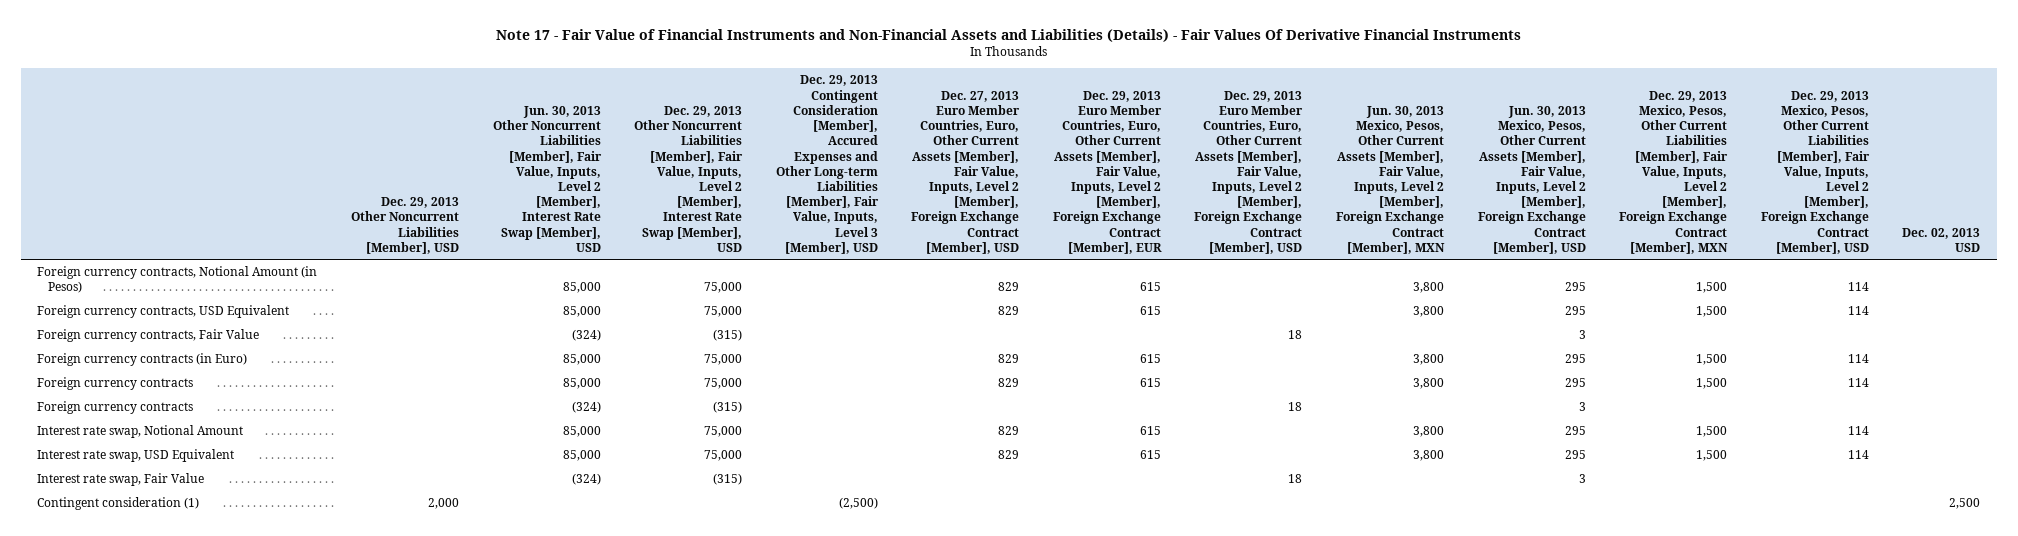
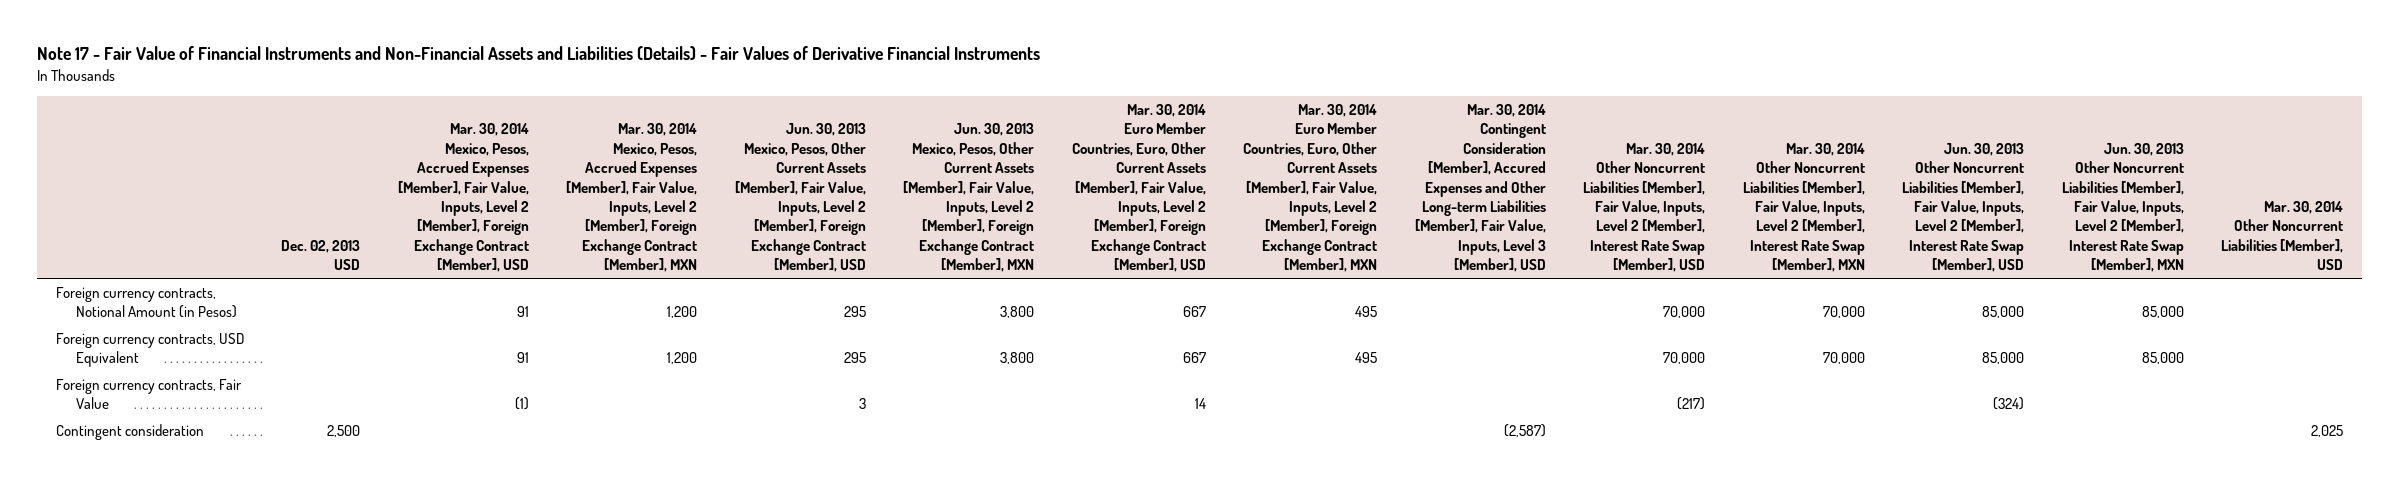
[495,28,1521,42] Note 17 - Fair Value of Financial Instruments and Non-Financial Assets and Liabilities (Details) - Fair Values Of Derivative Financial Instruments -> [37,46,1041,61] Note 17 - Fair Value of Financial Instruments and Non-Financial Assets and Liabilities (Details) - Fair Values of Derivative Financial Instruments
[351,197,460,254] Dec. 29, 2013 Other Noncurrent Liabilities [Member], USD -> none
[634,105,744,252] Dec. 29, 2013 Other Noncurrent Liabilities [Member], Fair Value, Inputs, Level 2 [Member], Interest Rate Swap [Member], USD -> none
[775,75,879,254] Dec. 29, 2013 Contingent Consideration [Member], Accured Expenses and Other Long-term Liabilities [Member], Fair Value, Inputs, Level 3 [Member], USD -> none
[911,90,1021,254] Dec. 27, 2013 Euro Member Countries, Euro, Other Current Assets [Member], Fair Value, Inputs, Level 2 [Member], Foreign Exchange Contract [Member], USD -> none
[1052,90,1162,254] Dec. 29, 2013 Euro Member Countries, Euro, Other Current Assets [Member], Fair Value, Inputs, Level 2 [Member], Foreign Exchange Contract [Member], EUR -> none
[1194,90,1304,254] Dec. 29, 2013 Euro Member Countries, Euro, Other Current Assets [Member], Fair Value, Inputs, Level 2 [Member], Foreign Exchange Contract [Member], USD -> none
[1619,90,1729,254] Dec. 29, 2013 Mexico, Pesos, Other Current Liabilities [Member], Fair Value, Inputs, Level 2 [Member], Foreign Exchange Contract [Member], MXN -> none
[1760,90,1870,254] Dec. 29, 2013 Mexico, Pesos, Other Current Liabilities [Member], Fair Value, Inputs, Level 2 [Member], Foreign Exchange Contract [Member], USD -> none
none -> [397,123,529,273] Mar. 30, 2014 Mexico, Pesos, Accrued Expenses [Member], Fair Value, Inputs, Level 2 [Member], Foreign Exchange Contract [Member], USD
none -> [566,123,698,273] Mar. 30, 2014 Mexico, Pesos, Accrued Expenses [Member], Fair Value, Inputs, Level 2 [Member], Foreign Exchange Contract [Member], MXN
none -> [1071,103,1206,273] Mar. 30, 2014 Euro Member Countries, Euro, Other Current Assets [Member], Fair Value, Inputs, Level 2 [Member], Foreign Exchange Contract [Member], USD
none -> [1243,103,1378,273] Mar. 30, 2014 Euro Member Countries, Euro, Other Current Assets [Member], Fair Value, Inputs, Level 2 [Member], Foreign Exchange Contract [Member], MXN
none -> [1414,103,1546,273] Mar. 30, 2014 Contingent Consideration [Member], Accured Expenses and Other Long-term Liabilities [Member], Fair Value, Inputs, Level 3 [Member], USD
none -> [1583,142,1706,273] Mar. 30, 2014 Other Noncurrent Liabilities [Member], Fair Value, Inputs, Level 2 [Member], Interest Rate Swap [Member], USD
none -> [1742,142,1865,273] Mar. 30, 2014 Other Noncurrent Liabilities [Member], Fair Value, Inputs, Level 2 [Member], Interest Rate Swap [Member], MXN
none -> [2061,142,2184,273] Jun. 30, 2013 Other Noncurrent Liabilities [Member], Fair Value, Inputs, Level 2 [Member], Interest Rate Swap [Member], MXN
none -> [2221,200,2344,271] Mar. 30, 2014 Other Noncurrent Liabilities [Member], USD
[37,353,248,367] Foreign currency contracts (in Euro) -> none
[37,377,194,391] Foreign currency contracts -> none
[37,401,194,415] Foreign currency contracts -> none
[37,425,244,439] Interest rate swap, Notional Amount -> none
[37,449,235,463] Interest rate swap, USD Equivalent -> none
[37,473,205,487] Interest rate swap, Fair Value -> none
[37,497,200,511] Contingent consideration (1) -> [55,423,204,440] Contingent consideration

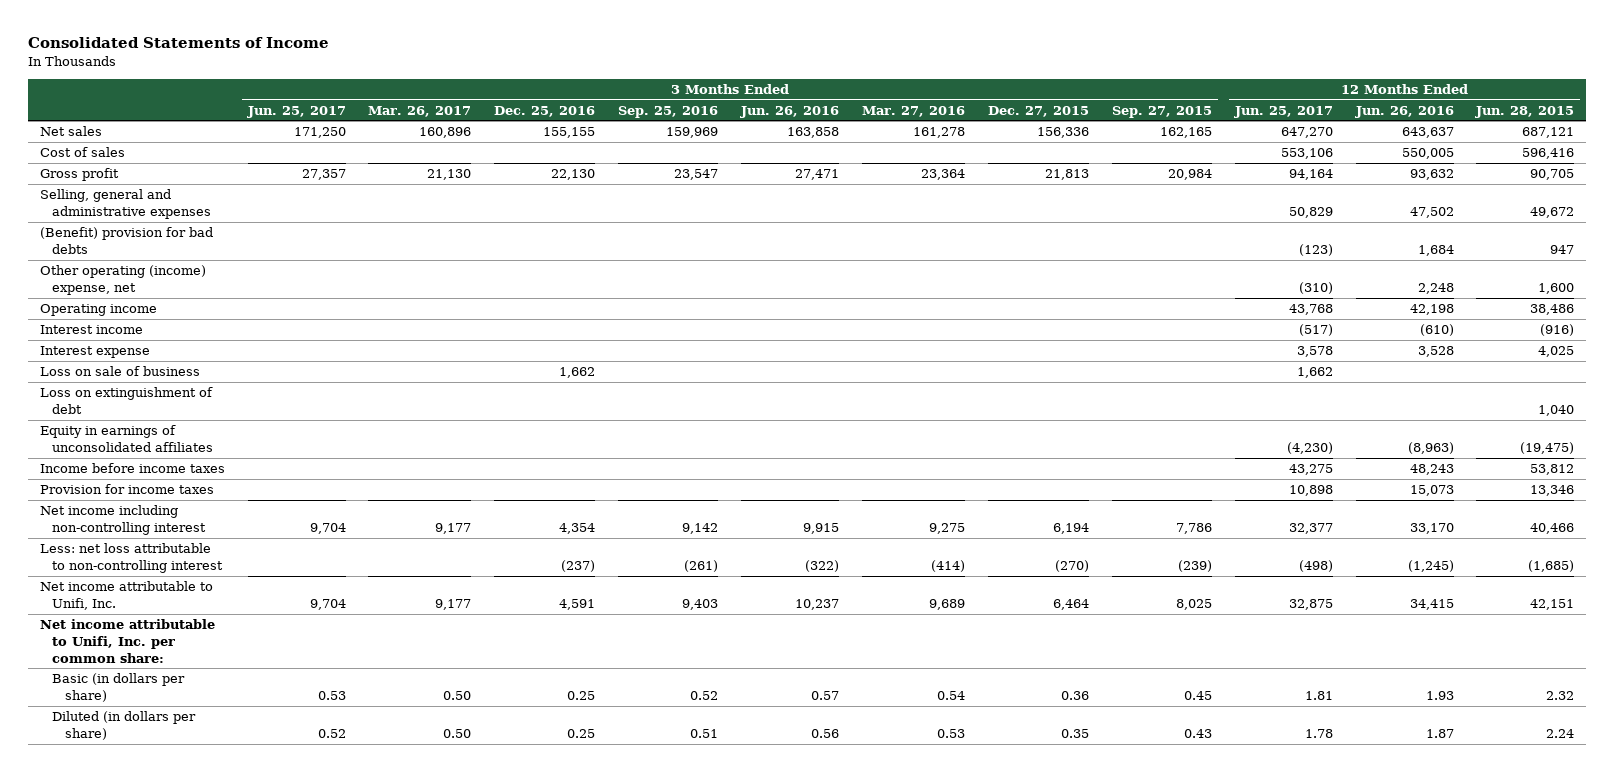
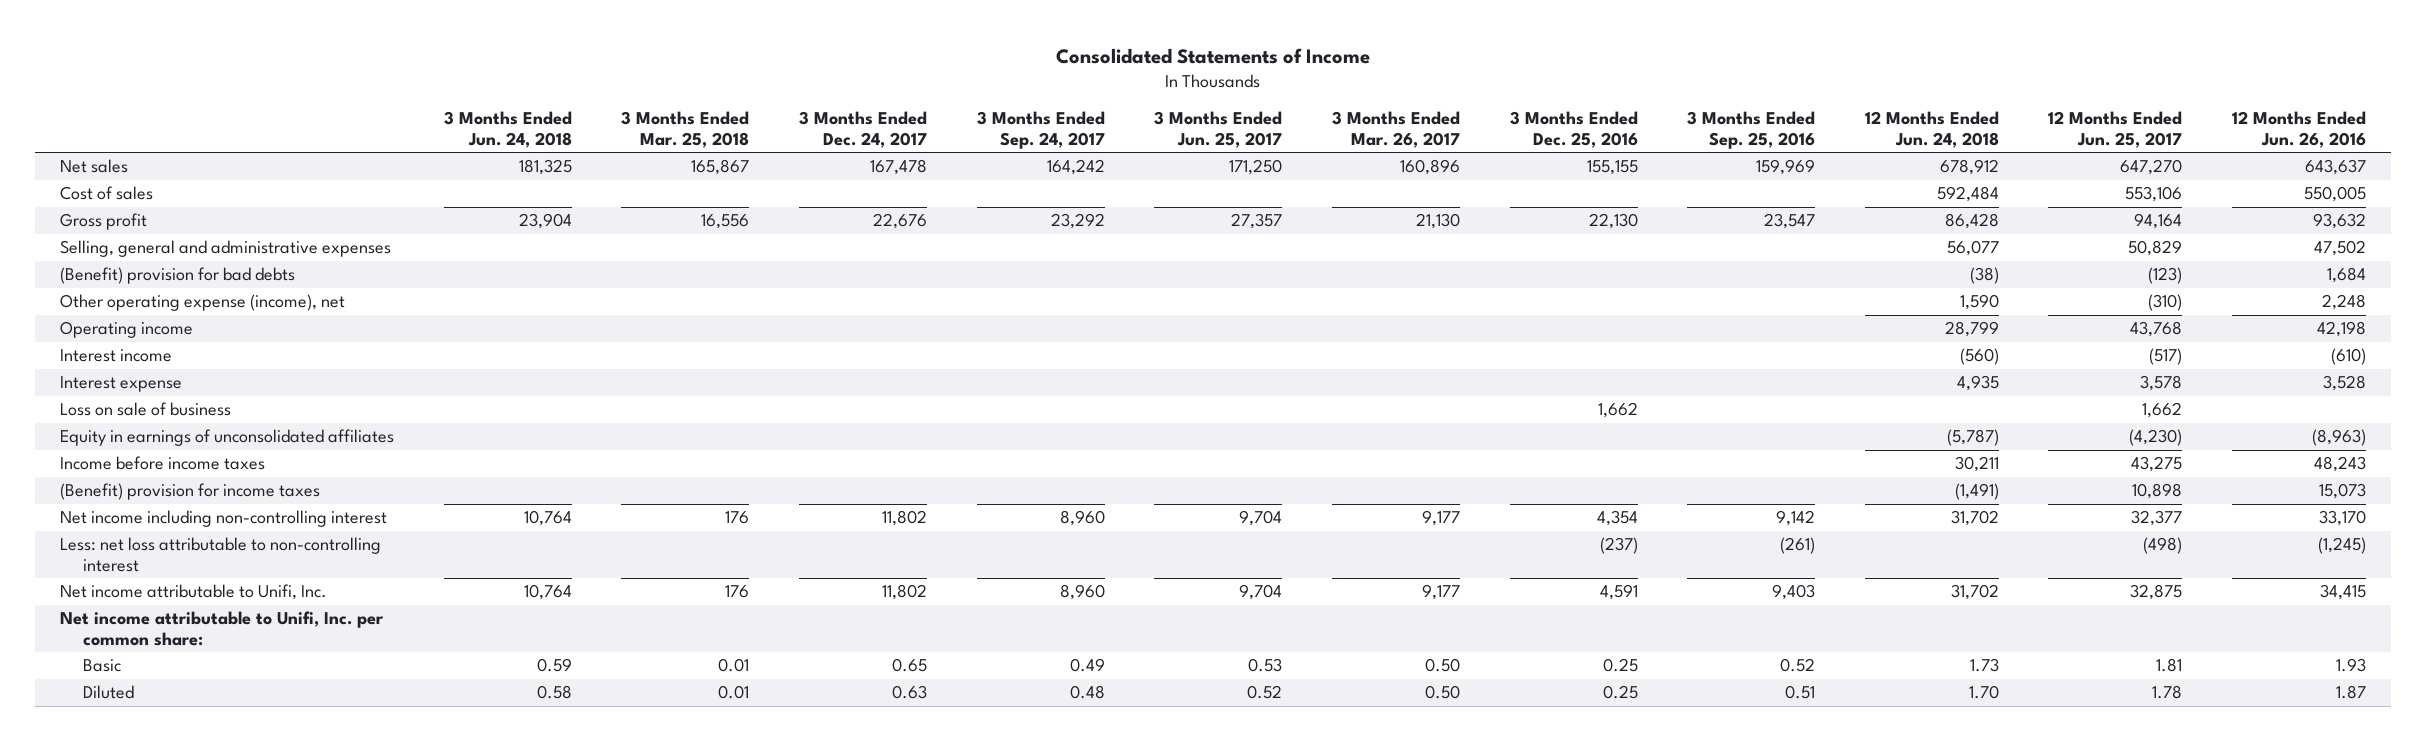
[740,105,840,118] Jun. 26, 2016 -> none
[862,105,966,117] Mar. 27, 2016 -> none
[987,105,1089,117] Dec. 27, 2015 -> none
[1111,105,1212,118] Sep. 27, 2015 -> none
[1475,105,1575,118] Jun. 28, 2015 -> none
none -> [443,111,572,148] 3 Months Ended Jun. 24, 2018
none -> [621,111,750,148] 3 Months Ended Mar. 25, 2018
none -> [799,111,928,148] 3 Months Ended Dec. 24, 2017
none -> [976,111,1105,149] 3 Months Ended Sep. 24, 2017
none -> [1864,111,1999,148] 12 Months Ended Jun. 24, 2018
[39,265,206,295] Other operating (income) expense, net -> [60,294,346,312] Other operating expense (income), net
[39,387,213,414] Loss on extinguishment of debt -> none
[39,484,214,495] Provision for income taxes -> [60,483,321,501] (Benefit) provision for income taxes
[52,673,186,702] Basic (in dollars per share) -> [82,659,121,673] Basic
[52,711,197,740] Diluted (in dollars per share) -> [82,685,134,700] Diluted

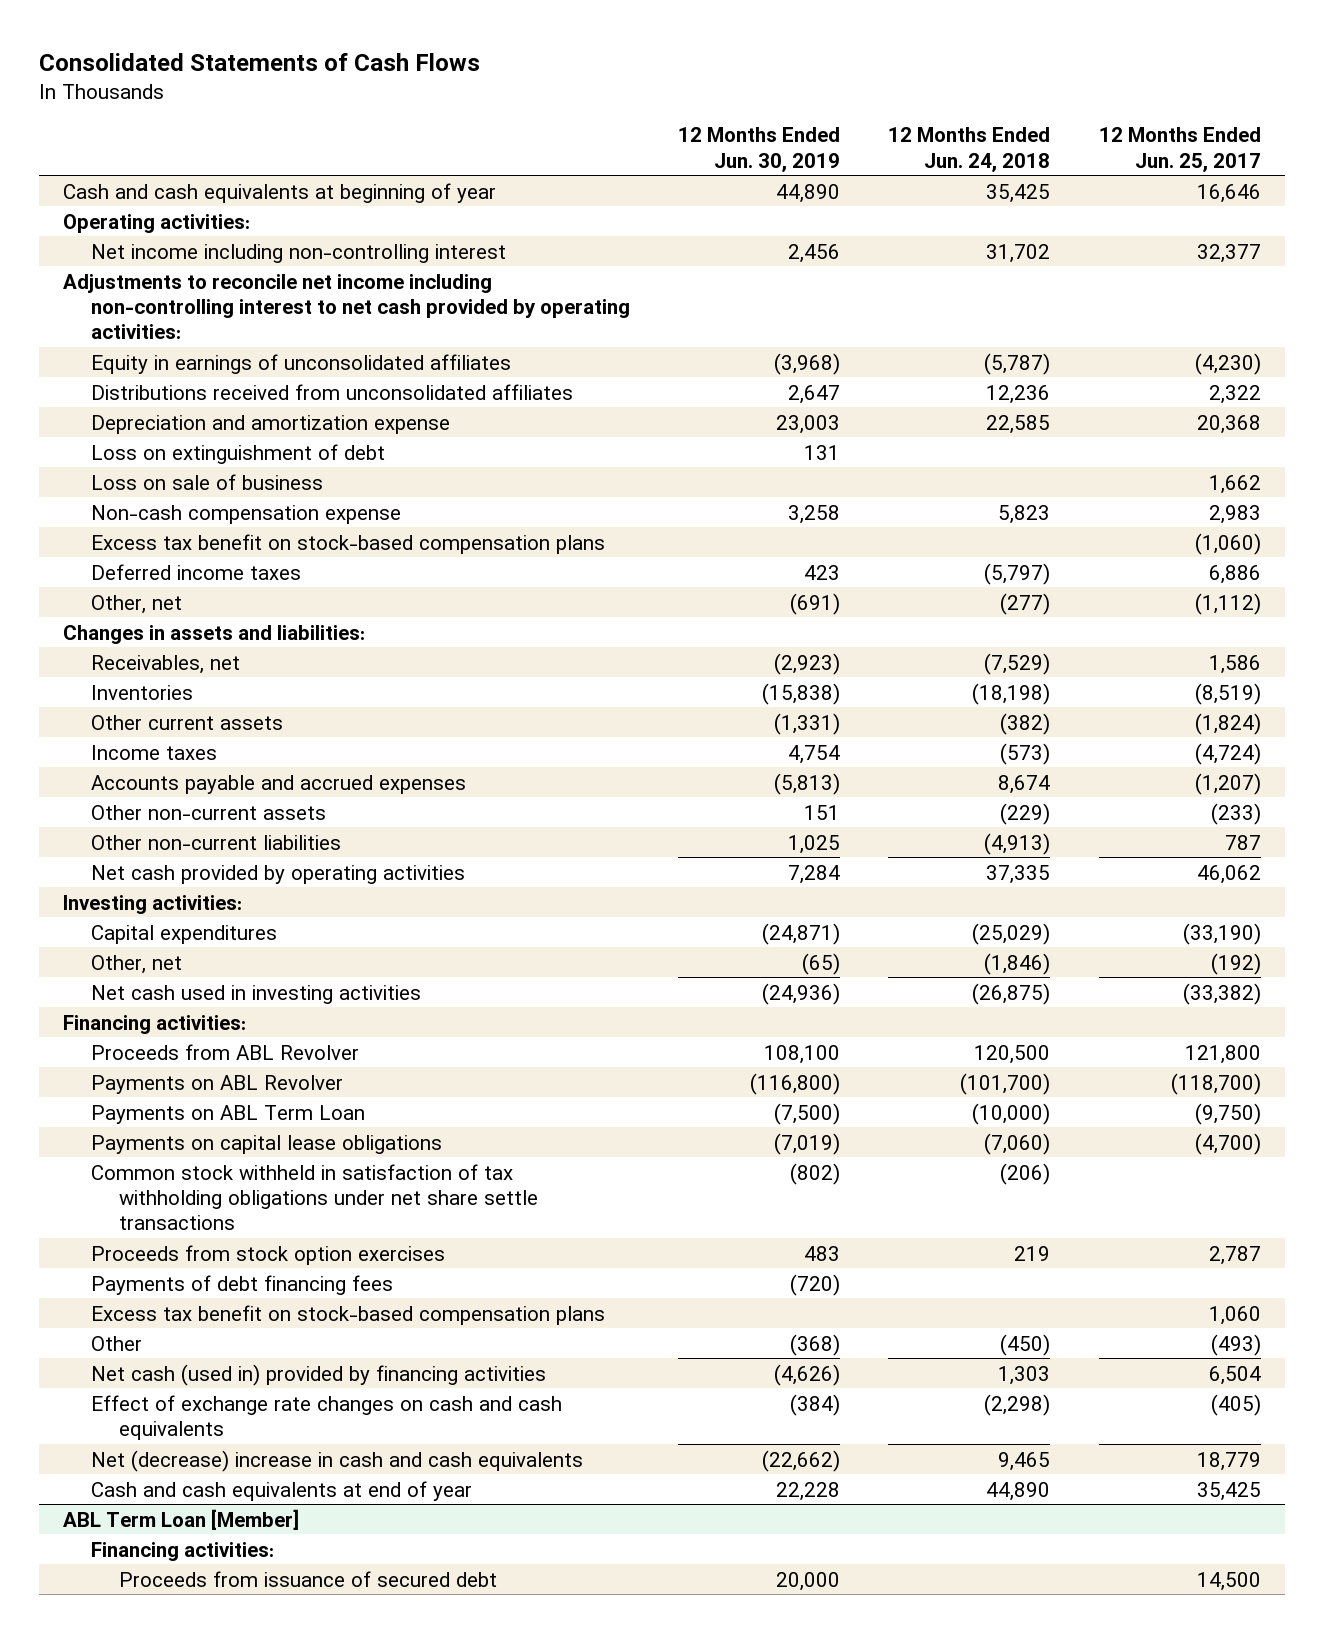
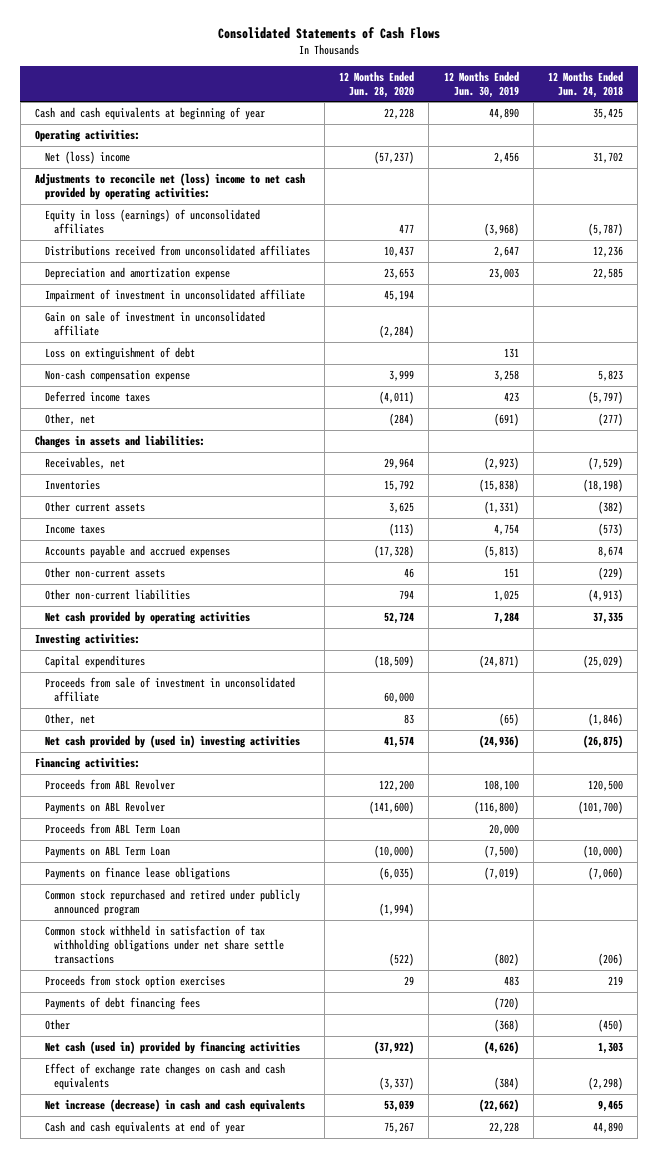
[1098,127,1261,172] 12 Months Ended Jun. 25, 2017 -> none
none -> [339,70,415,98] 12 Months Ended Jun. 28, 2020
[91,243,507,263] Net income including non-controlling interest -> [44,150,130,164] Net (loss) income
[63,273,631,340] Adjustments to reconcile net income including non-controlling interest to net cash provided by operating activities: -> [34,172,305,201] Adjustments to reconcile net (loss) income to net cash provided by operating activities:
[91,353,512,374] Equity in earnings of unconsolidated affiliates -> [44,208,260,235] Equity in loss (earnings) of unconsolidated affiliates
none -> [44,288,305,302] Impairment of investment in unconsolidated affiliate
none -> [44,310,265,337] Gain on sale of investment in unconsolidated affiliate
[91,473,324,490] Loss on sale of business -> none
[91,533,606,554] Excess tax benefit on stock-based compensation plans -> none
none -> [44,676,295,703] Proceeds from sale of investment in unconsolidated affiliate
[91,984,422,1004] Net cash used in investing activities -> [44,734,300,748] Net cash provided by (used in) investing activities
none -> [44,822,180,834] Proceeds from ABL Term Loan
[91,1134,443,1154] Payments on capital lease obligations -> [44,866,230,880] Payments on finance lease obligations
none -> [44,888,300,917] Common stock repurchased and retired under publicly announced program
[91,1304,606,1325] Excess tax benefit on stock-based compensation plans -> none
[91,1449,584,1472] Net (decrease) increase in cash and cash equivalents -> [44,1098,305,1112] Net increase (decrease) in cash and cash equivalents
[63,1508,300,1530] ABL Term Loan [Member] -> none
[91,1541,275,1561] Financing activities: -> none
[119,1570,498,1587] Proceeds from issuance of secured debt -> none

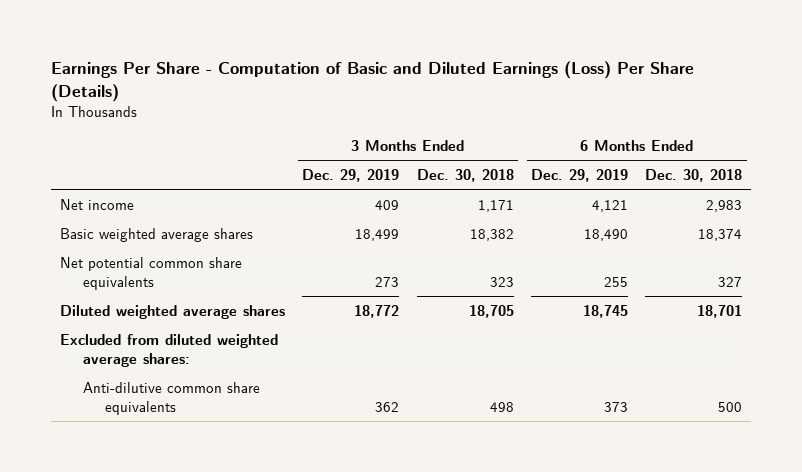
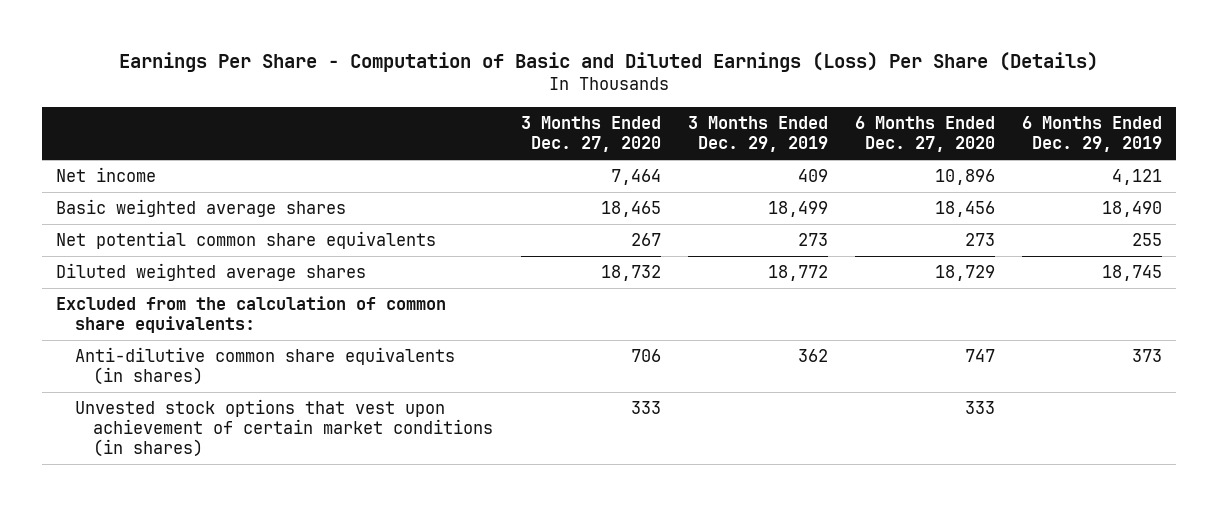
[416,169,514,183] Dec. 30, 2018 -> none
[645,169,743,183] Dec. 30, 2018 -> none
none -> [520,116,661,153] 3 Months Ended Dec. 27, 2020
none -> [855,116,996,153] 6 Months Ended Dec. 27, 2020
[59,333,278,367] Excluded from diluted weighted average shares: -> [55,296,446,334] Excluded from the calculation of common share equivalents:
[82,381,260,415] Anti-dilutive common share equivalents -> [74,347,455,386] Anti-dilutive common share equivalents (in shares)
none -> [74,399,494,458] Unvested stock options that vest upon achievement of certain market conditions (in shares)

